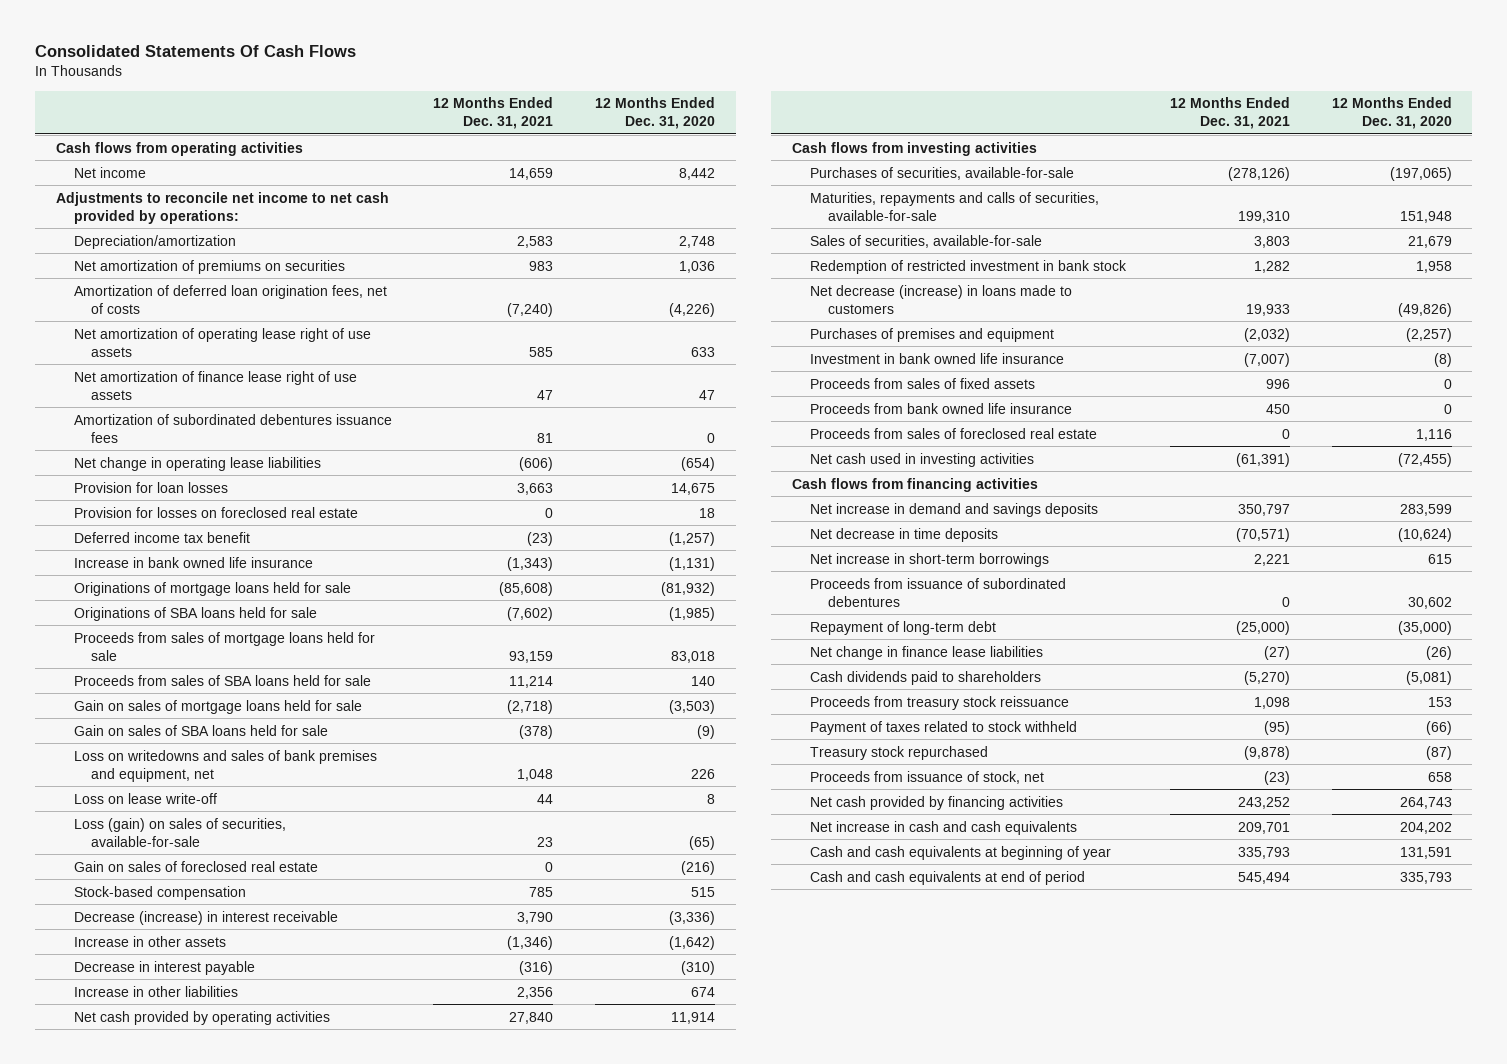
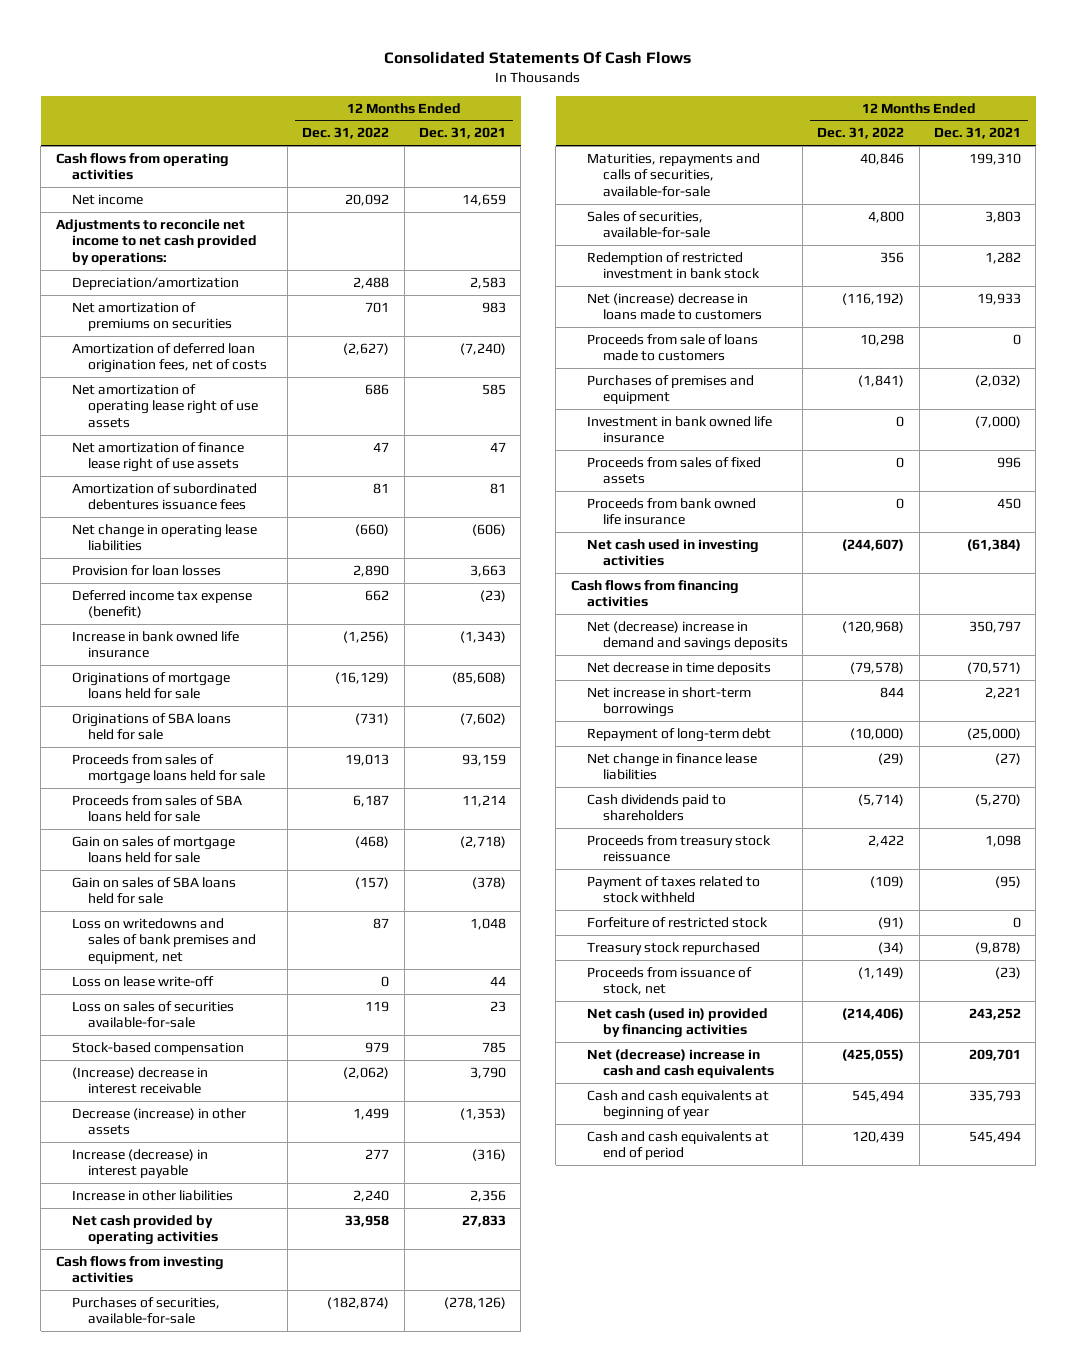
[594,97,715,130] 12 Months Ended Dec. 31, 2020 -> none
none -> [302,127,390,140] Dec. 31, 2022
[73,506,358,518] Provision for losses on foreclosed real estate -> none
[73,531,250,543] Deferred income tax benefit -> [71,589,252,619] Deferred income tax expense (benefit)
[73,860,318,872] Gain on sales of foreclosed real estate -> none
[73,817,286,847] Loss (gain) on sales of securities, available-for-sale -> [71,1000,234,1029] Loss on sales of securities available-for-sale
[73,910,338,925] Decrease (increase) in interest receivable -> [71,1066,208,1095] (Increase) decrease in interest receivable
[73,935,226,947] Increase in other assets -> [71,1107,246,1136] Decrease (increase) in other assets
[507,935,554,950] (1,346) -> [459,1107,506,1120] (1,353)
[73,960,255,975] Decrease in interest payable -> [71,1148,208,1179] Increase (decrease) in interest payable
[509,1011,554,1024] 27,840 -> [461,1214,506,1227] 27,833
[810,284,1073,314] Net decrease (increase) in loans made to customers -> [586,292,762,321] Net (increase) decrease in loans made to customers
none -> [586,333,758,362] Proceeds from sale of loans made to customers
[1243,352,1290,367] (7,007) -> [974,415,1021,428] (7,000)
[810,427,1098,439] Proceeds from sales of foreclosed real estate -> none
[1235,452,1290,467] (61,391) -> [966,538,1021,551] (61,384)
[810,502,1099,517] Net increase in demand and savings deposits -> [586,620,788,652] Net (decrease) increase in demand and savings deposits
[810,577,1067,607] Proceeds from issuance of subordinated debentures -> none
none -> [586,916,768,928] Forfeiture of restricted stock
[810,795,1064,810] Net cash provided by financing activities -> [586,1007,768,1039] Net cash (used in) provided by financing activities
[810,820,1078,835] Net increase in cash and cash equivalents -> [586,1048,774,1079] Net (decrease) increase in cash and cash equivalents

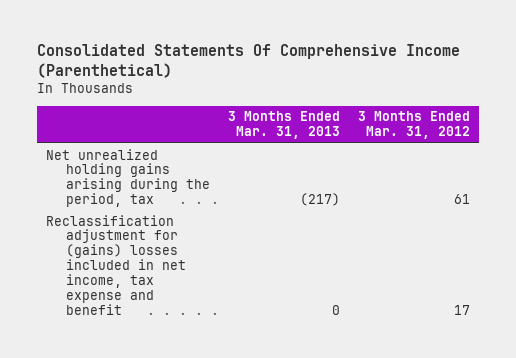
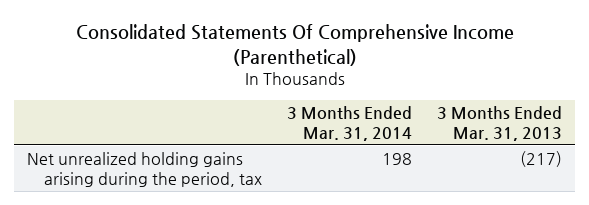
[357,111,470,140] 3 Months Ended Mar. 31, 2012 -> none
none -> [287,105,413,141] 3 Months Ended Mar. 31, 2014
[45,214,186,315] Reclassification adjustment for (gains) losses included in net income, tax expense and benefit -> none

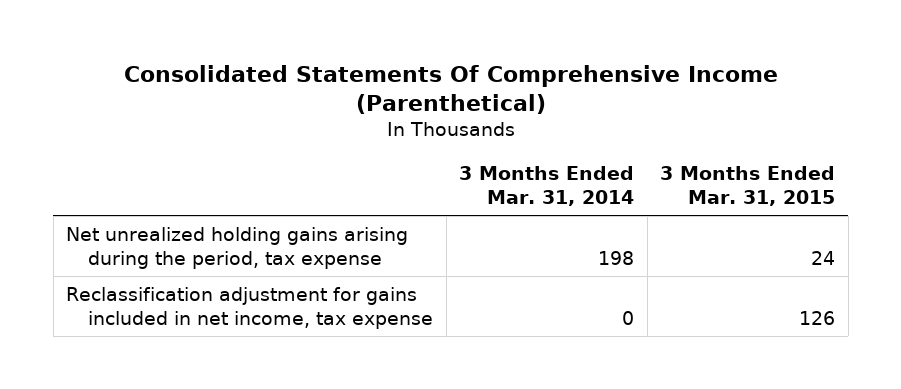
[437,105,563,141] 3 Months Ended Mar. 31, 2013 -> none
none -> [660,165,836,206] 3 Months Ended Mar. 31, 2015
[26,152,263,188] Net unrealized holding gains arising during the period, tax -> [66,227,409,269] Net unrealized holding gains arising during the period, tax expense
none -> [66,287,434,329] Reclassification adjustment for gains included in net income, tax expense

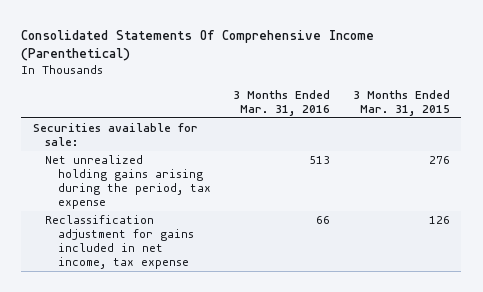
[459,165,635,206] 3 Months Ended Mar. 31, 2014 -> none
none -> [233,89,331,116] 3 Months Ended Mar. 31, 2016
none -> [32,123,198,146] Securities available for sale:
[811,250,836,265] 24 -> [428,156,450,165] 276

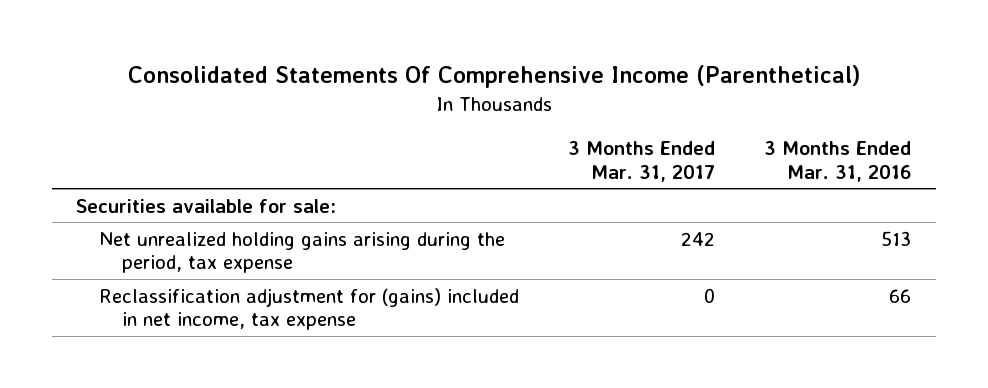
[352,89,450,116] 3 Months Ended Mar. 31, 2015 -> none
none -> [568,140,716,182] 3 Months Ended Mar. 31, 2017
[45,215,194,269] Reclassification adjustment for gains included in net income, tax expense -> [99,287,520,331] Reclassification adjustment for (gains) included in net income, tax expense

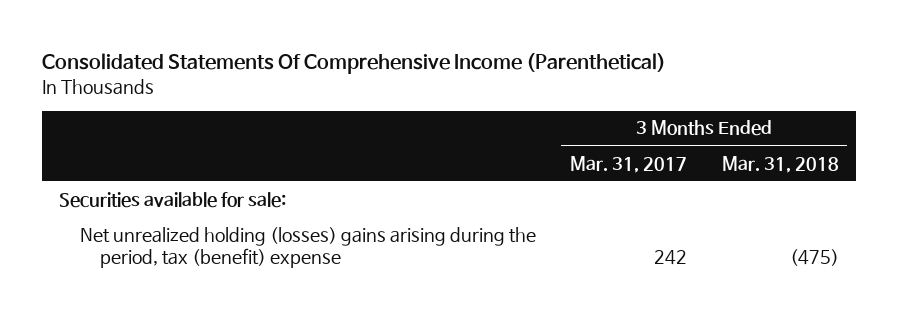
[764,140,912,182] 3 Months Ended Mar. 31, 2016 -> none
none -> [721,155,839,173] Mar. 31, 2018
[99,287,520,331] Reclassification adjustment for (gains) included in net income, tax expense -> none
[99,231,506,274] Net unrealized holding gains arising during the period, tax expense -> [79,226,536,268] Net unrealized holding (losses) gains arising during the period, tax (benefit) expense

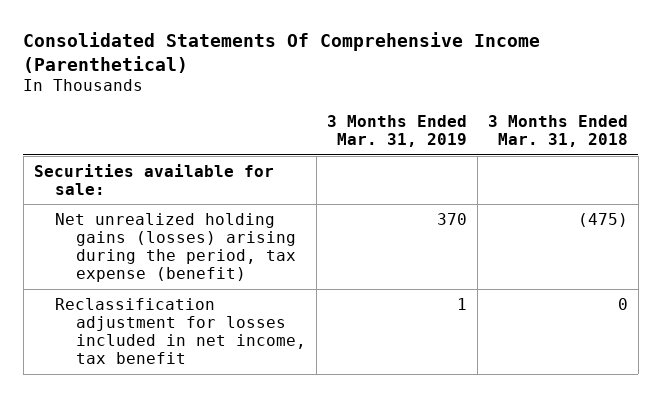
[570,155,688,173] Mar. 31, 2017 -> none
none -> [326,115,467,148] 3 Months Ended Mar. 31, 2019
[79,226,536,268] Net unrealized holding (losses) gains arising during the period, tax (benefit) expense -> [54,212,297,283] Net unrealized holding gains (losses) arising during the period, tax expense (benefit)
none -> [54,297,307,365] Reclassification adjustment for losses included in net income, tax benefit

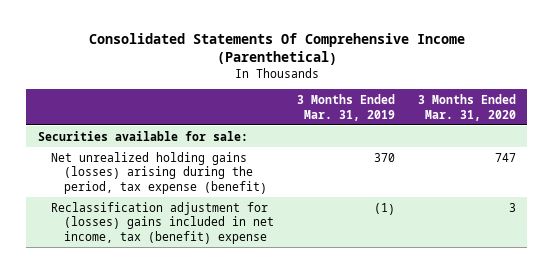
[487,115,628,148] 3 Months Ended Mar. 31, 2018 -> none
none -> [417,94,516,121] 3 Months Ended Mar. 31, 2020
[54,297,307,365] Reclassification adjustment for losses included in net income, tax benefit -> [51,201,275,244] Reclassification adjustment for (losses) gains included in net income, tax (benefit) expense
[456,297,467,310] 1 -> [374,202,396,215] (1)

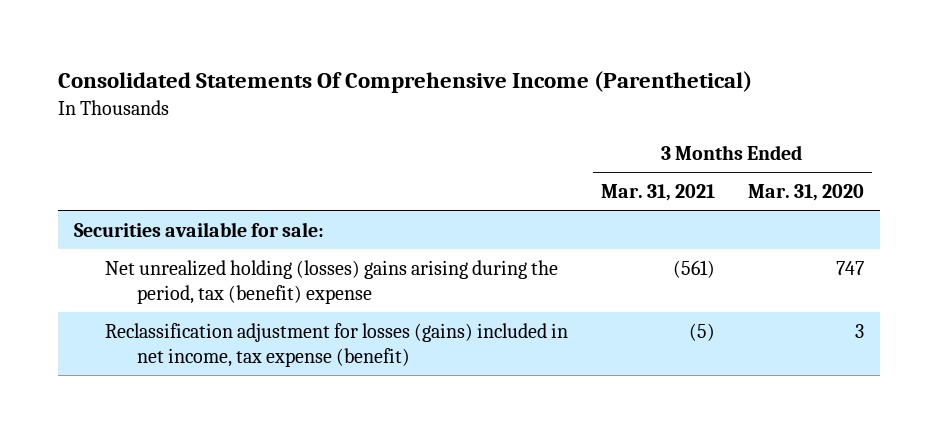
[297,94,396,121] 3 Months Ended Mar. 31, 2019 -> none
none -> [601,183,716,201] Mar. 31, 2021
[51,151,268,194] Net unrealized holding gains (losses) arising during the period, tax expense (benefit) -> [105,259,559,304] Net unrealized holding (losses) gains arising during the period, tax (benefit) expense
[51,201,275,244] Reclassification adjustment for (losses) gains included in net income, tax (benefit) expense -> [105,322,569,367] Reclassification adjustment for losses (gains) included in net income, tax expense (benefit)

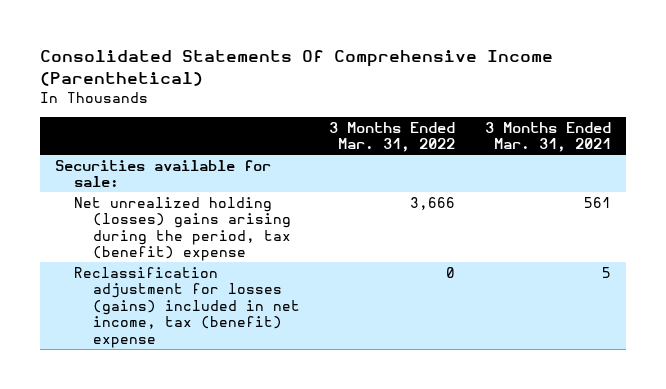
[747,183,864,201] Mar. 31, 2020 -> none
none -> [329,121,456,153] 3 Months Ended Mar. 31, 2022
[673,259,716,278] (561) -> [584,196,612,208] 561
[105,322,569,367] Reclassification adjustment for losses (gains) included in net income, tax expense (benefit) -> [73,266,300,348] Reclassification adjustment for losses (gains) included in net income, tax (benefit) expense
[689,322,716,341] (5) -> [602,266,612,278] 5

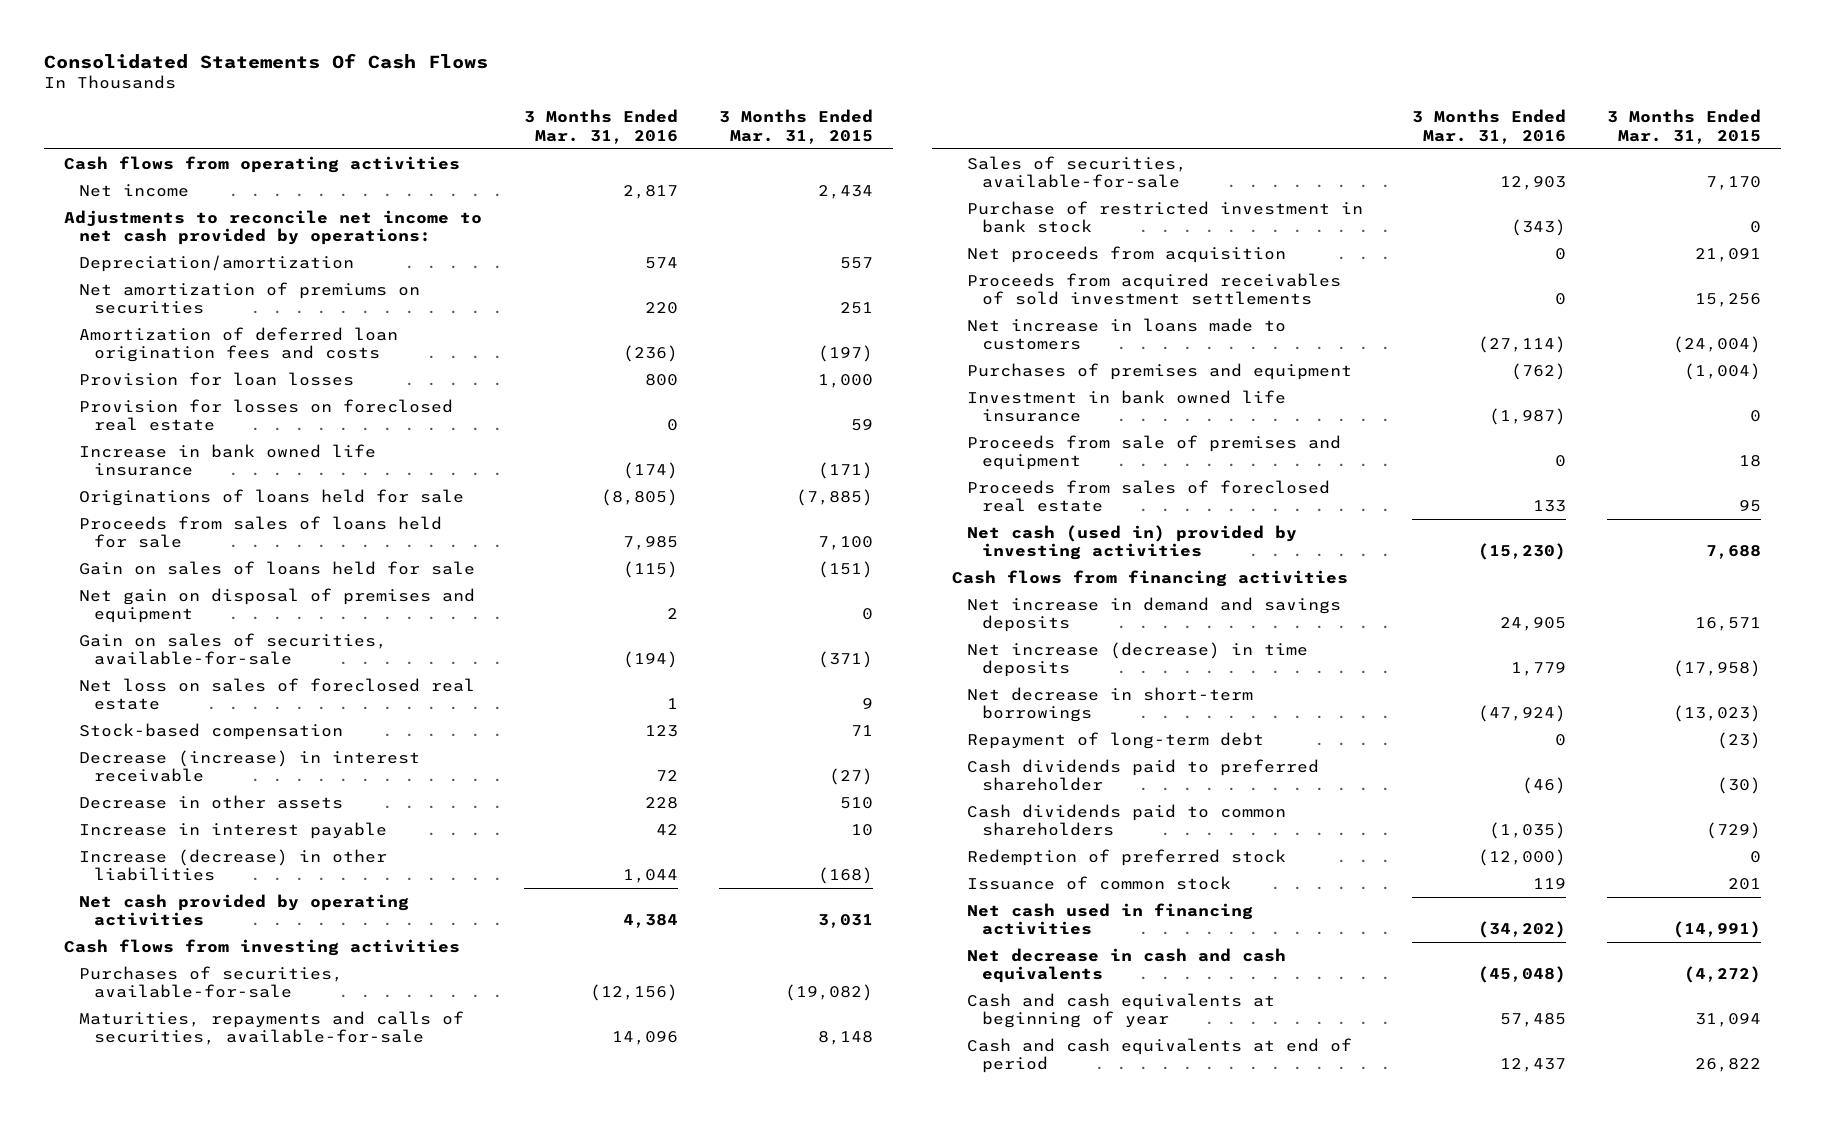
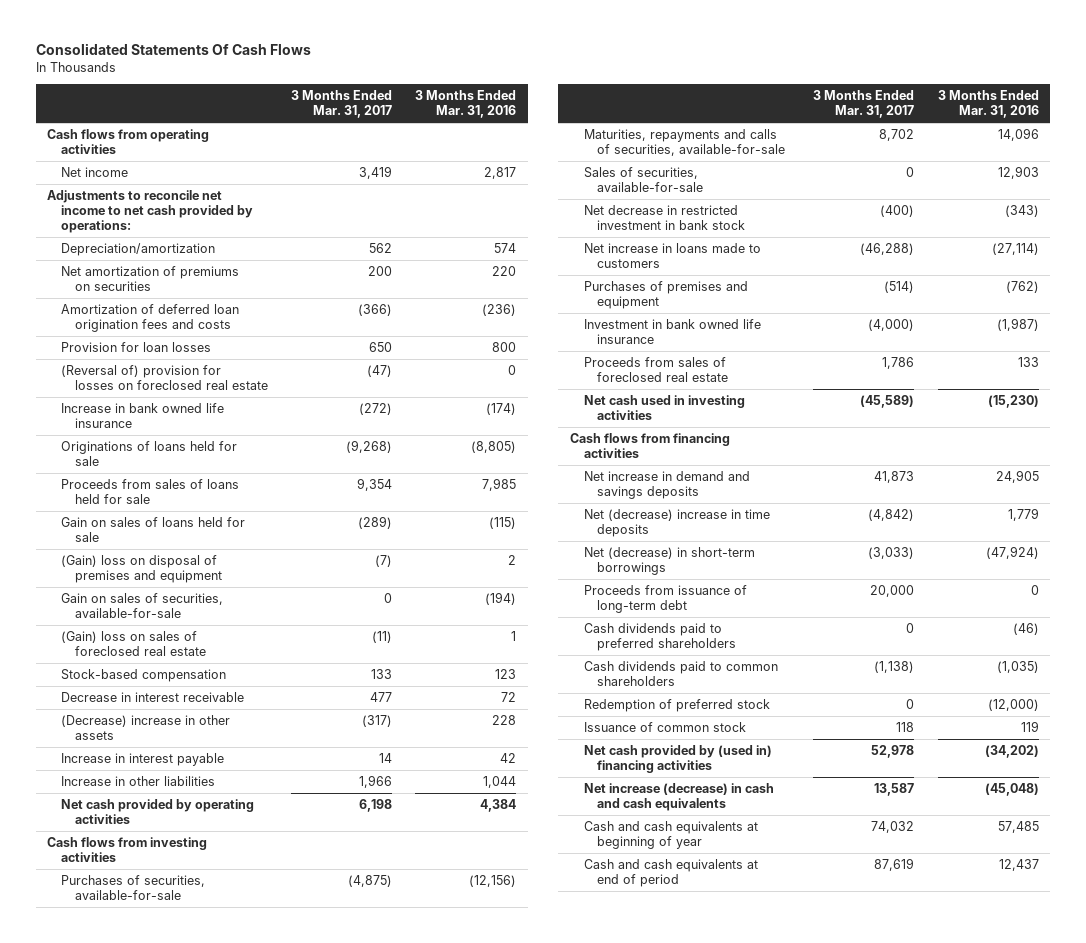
[718,109,873,144] 3 Months Ended Mar. 31, 2015 -> none
none -> [290,89,392,118] 3 Months Ended Mar. 31, 2017
[79,398,454,431] Provision for losses on foreclosed real estate -> [61,365,268,391] (Reversal of) provision for losses on foreclosed real estate
[79,587,476,623] Net gain on disposal of premises and equipment -> [61,555,222,584] (Gain) loss on disposal of premises and equipment
[79,677,476,710] Net loss on sales of foreclosed real estate -> [61,631,206,657] (Gain) loss on sales of foreclosed real estate
[79,749,421,782] Decrease (increase) in interest receivable -> [61,692,245,703] Decrease in interest receivable
[79,794,344,809] Decrease in other assets -> [61,715,231,741] (Decrease) increase in other assets
[79,848,388,881] Increase (decrease) in other liabilities -> [61,776,216,787] Increase in other liabilities
[967,245,1287,263] Net proceeds from acquisition -> none
[967,272,1342,305] Proceeds from acquired receivables of sold investment settlements -> none
[967,200,1364,233] Purchase of restricted investment in bank stock -> [583,205,746,231] Net decrease in restricted investment in bank stock
[967,434,1342,470] Proceeds from sale of premises and equipment -> none
[967,524,1298,560] Net cash (used in) provided by investing activities -> [583,395,745,421] Net cash used in investing activities
[967,641,1309,677] Net increase (decrease) in time deposits -> [583,509,770,538] Net (decrease) increase in time deposits
[967,686,1254,722] Net decrease in short-term borrowings -> [583,547,755,576] Net (decrease) in short-term borrowings
[967,731,1265,749] Repayment of long-term debt -> [583,585,747,614] Proceeds from issuance of long-term debt
[967,758,1320,791] Cash dividends paid to preferred shareholder -> [583,623,737,652] Cash dividends paid to preferred shareholders
[967,902,1254,935] Net cash used in financing activities -> [583,745,772,774] Net cash provided by (used in) financing activities
[967,947,1287,983] Net decrease in cash and cash equivalents -> [583,783,774,812] Net increase (decrease) in cash and cash equivalents

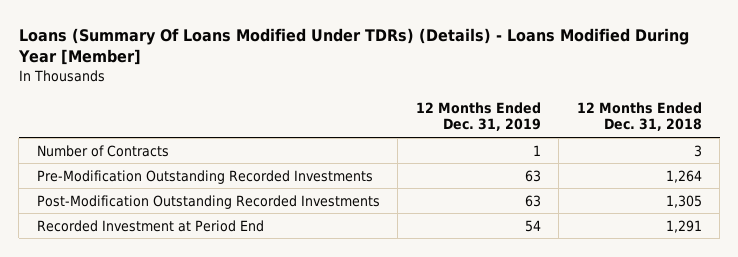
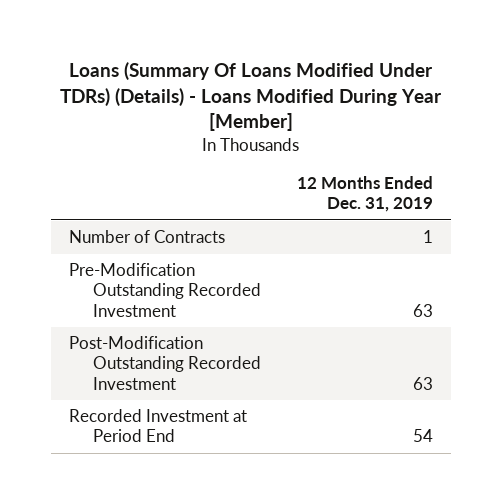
[576,102,702,132] 12 Months Ended Dec. 31, 2018 -> none
[36,169,373,184] Pre-Modification Outstanding Recorded Investments -> [69,263,261,317] Pre-Modification Outstanding Recorded Investment
[36,194,380,209] Post-Modification Outstanding Recorded Investments -> [69,336,261,390] Post-Modification Outstanding Recorded Investment

